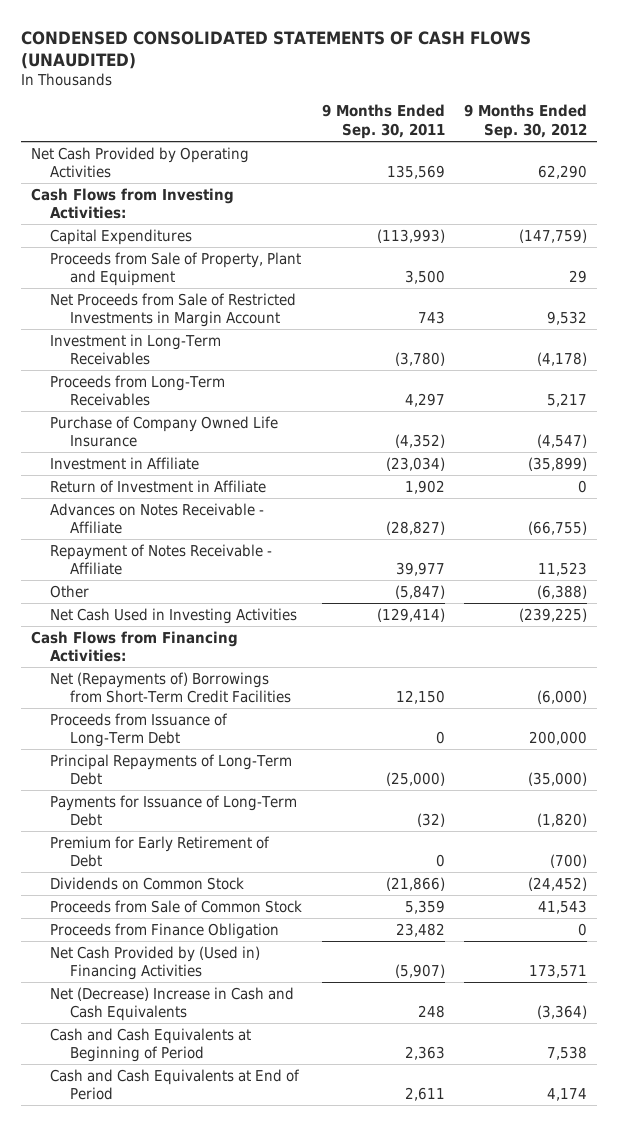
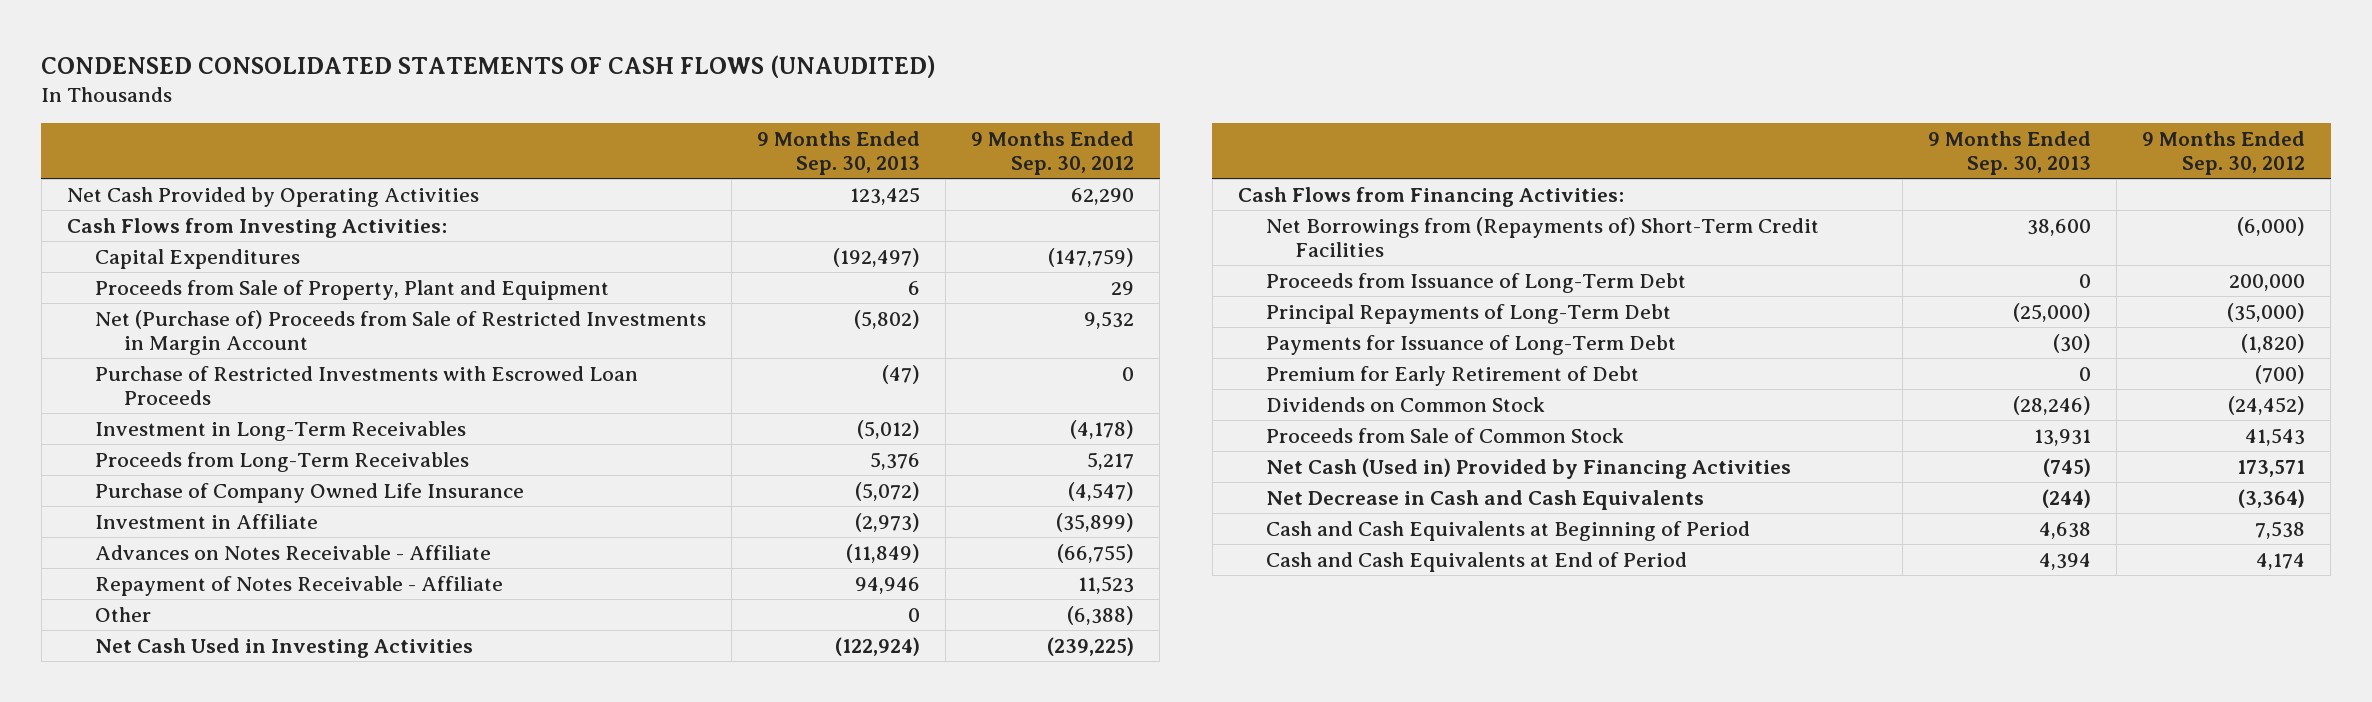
[321,104,445,139] 9 Months Ended Sep. 30, 2011 -> none
none -> [757,130,921,176] 9 Months Ended Sep. 30, 2013
[50,292,297,328] Net Proceeds from Sale of Restricted Investments in Margin Account -> [95,309,707,356] Net (Purchase of) Proceeds from Sale of Restricted Investments in Margin Account
none -> [95,365,639,406] Purchase of Restricted Investments with Escrowed Loan Proceeds
[50,479,267,493] Return of Investment in Affiliate -> none
[50,671,291,704] Net (Repayments of) Borrowings from Short-Term Credit Facilities -> [1266,216,1820,258] Net Borrowings from (Repayments of) Short-Term Credit Facilities
[50,922,280,939] Proceeds from Finance Obligation -> none
[50,945,261,981] Net Cash Provided by (Used in) Financing Activities -> [1266,457,1792,479] Net Cash (Used in) Provided by Financing Activities
[50,986,295,1022] Net (Decrease) Increase in Cash and Cash Equivalents -> [1266,489,1705,510] Net Decrease in Cash and Cash Equivalents

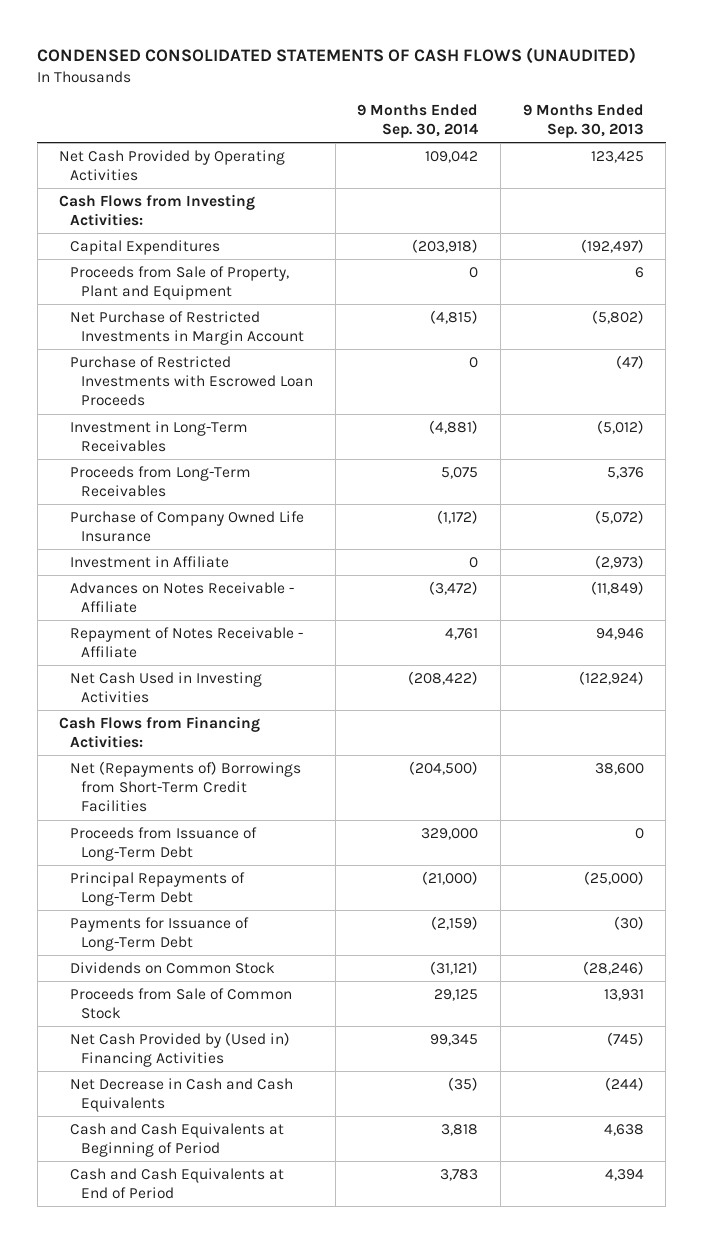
[971,130,1135,176] 9 Months Ended Sep. 30, 2012 -> none
none -> [357,104,479,139] 9 Months Ended Sep. 30, 2014
[95,309,707,356] Net (Purchase of) Proceeds from Sale of Restricted Investments in Margin Account -> [70,310,304,346] Net Purchase of Restricted Investments in Margin Account
[95,606,152,622] Other -> none
[1266,216,1820,258] Net Borrowings from (Repayments of) Short-Term Credit Facilities -> [70,760,302,813] Net (Repayments of) Borrowings from Short-Term Credit Facilities
[1266,365,1640,386] Premium for Early Retirement of Debt -> none
[1266,457,1792,479] Net Cash (Used in) Provided by Financing Activities -> [70,1031,291,1068] Net Cash Provided by (Used in) Financing Activities

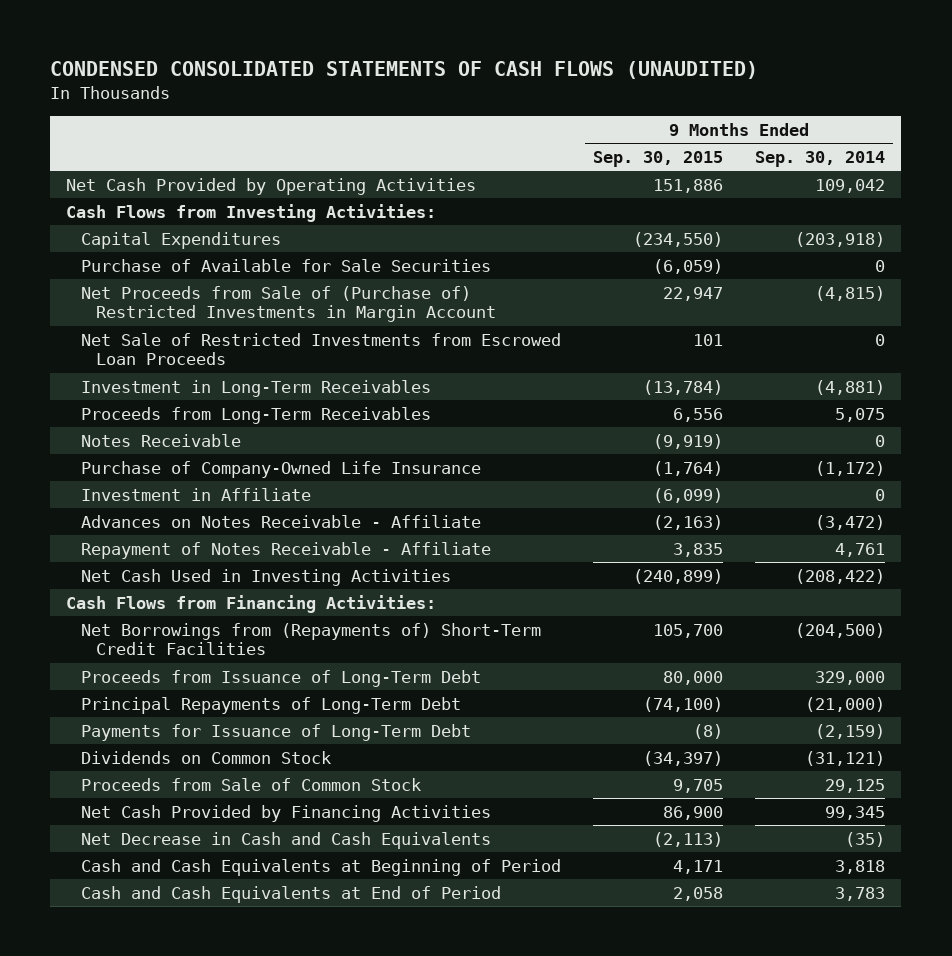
[522,104,644,139] 9 Months Ended Sep. 30, 2013 -> none
none -> [593,150,724,167] Sep. 30, 2015
[70,265,290,301] Proceeds from Sale of Property, Plant and Equipment -> none
none -> [81,258,492,272] Purchase of Available for Sale Securities
[70,310,304,346] Net Purchase of Restricted Investments in Margin Account -> [81,285,497,323] Net Proceeds from Sale of (Purchase of) Restricted Investments in Margin Account
[70,355,313,407] Purchase of Restricted Investments with Escrowed Loan Proceeds -> [81,332,562,366] Net Sale of Restricted Investments from Escrowed Loan Proceeds
none -> [81,433,242,447] Notes Receivable
[70,510,305,543] Purchase of Company Owned Life Insurance -> [81,460,482,478] Purchase of Company-Owned Life Insurance
[70,760,302,813] Net (Repayments of) Borrowings from Short-Term Credit Facilities -> [81,622,542,656] Net Borrowings from (Repayments of) Short-Term Credit Facilities
[70,1031,291,1068] Net Cash Provided by (Used in) Financing Activities -> [81,804,492,822] Net Cash Provided by Financing Activities

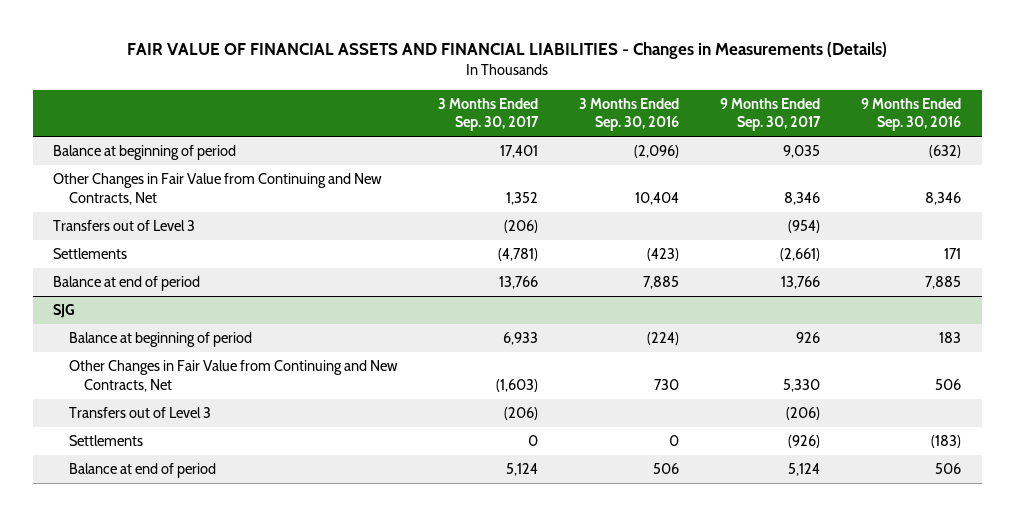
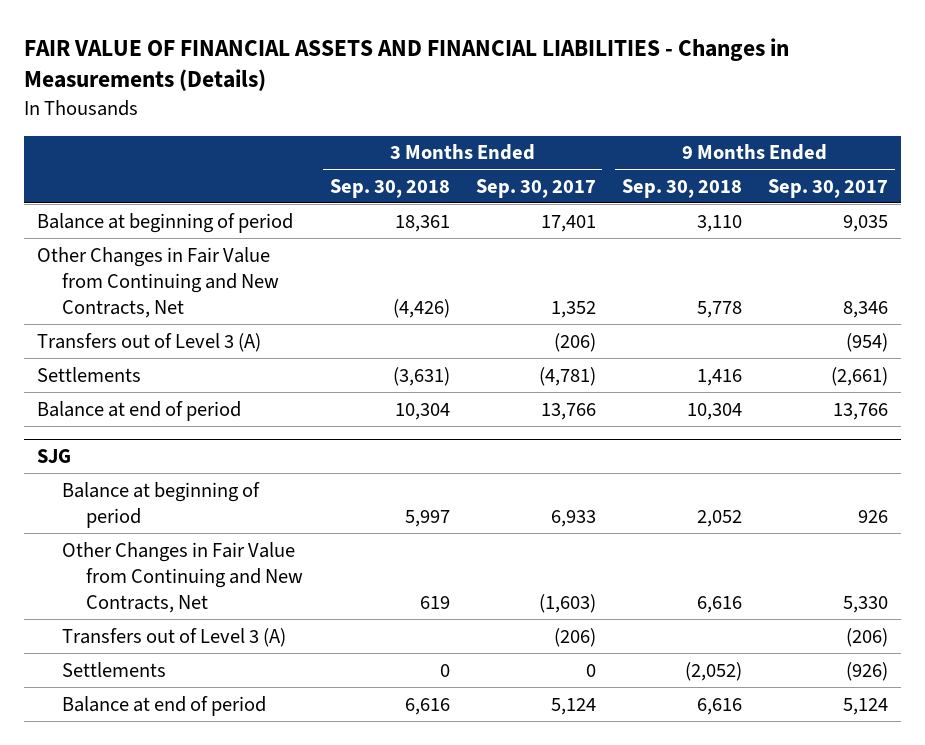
[579,97,680,132] 3 Months Ended Sep. 30, 2016 -> none
[861,97,962,132] 9 Months Ended Sep. 30, 2016 -> none
none -> [329,178,450,198] Sep. 30, 2018
none -> [622,178,743,198] Sep. 30, 2018
[53,220,196,232] Transfers out of Level 3 -> [36,332,261,352] Transfers out of Level 3 (A)
[68,407,211,419] Transfers out of Level 3 -> [61,627,286,647] Transfers out of Level 3 (A)

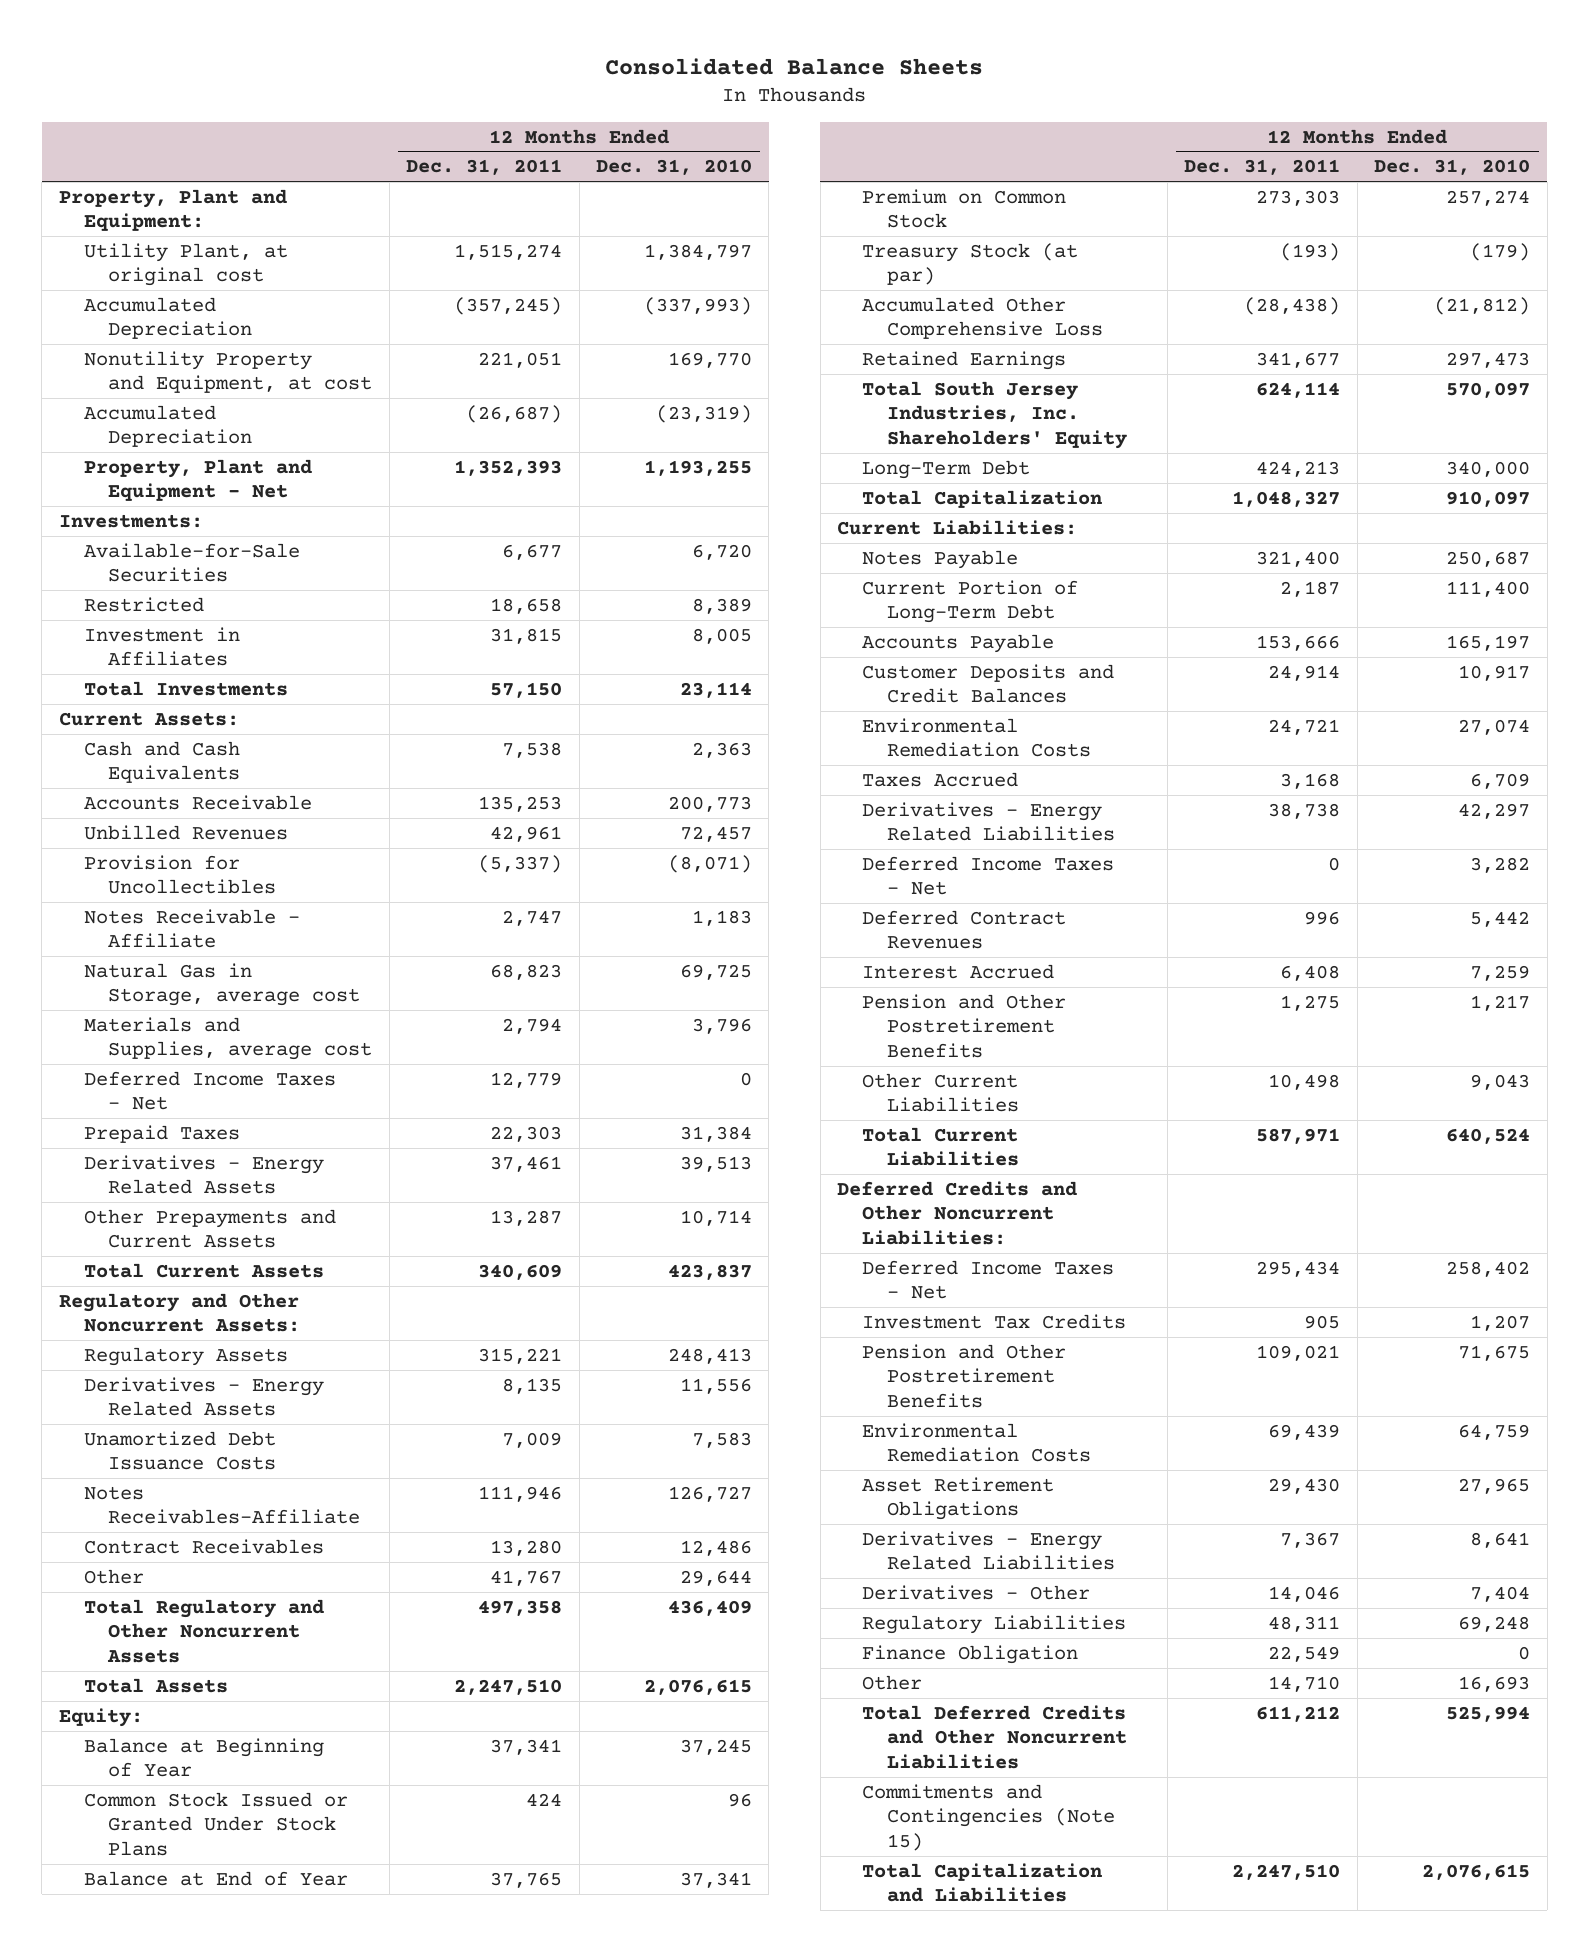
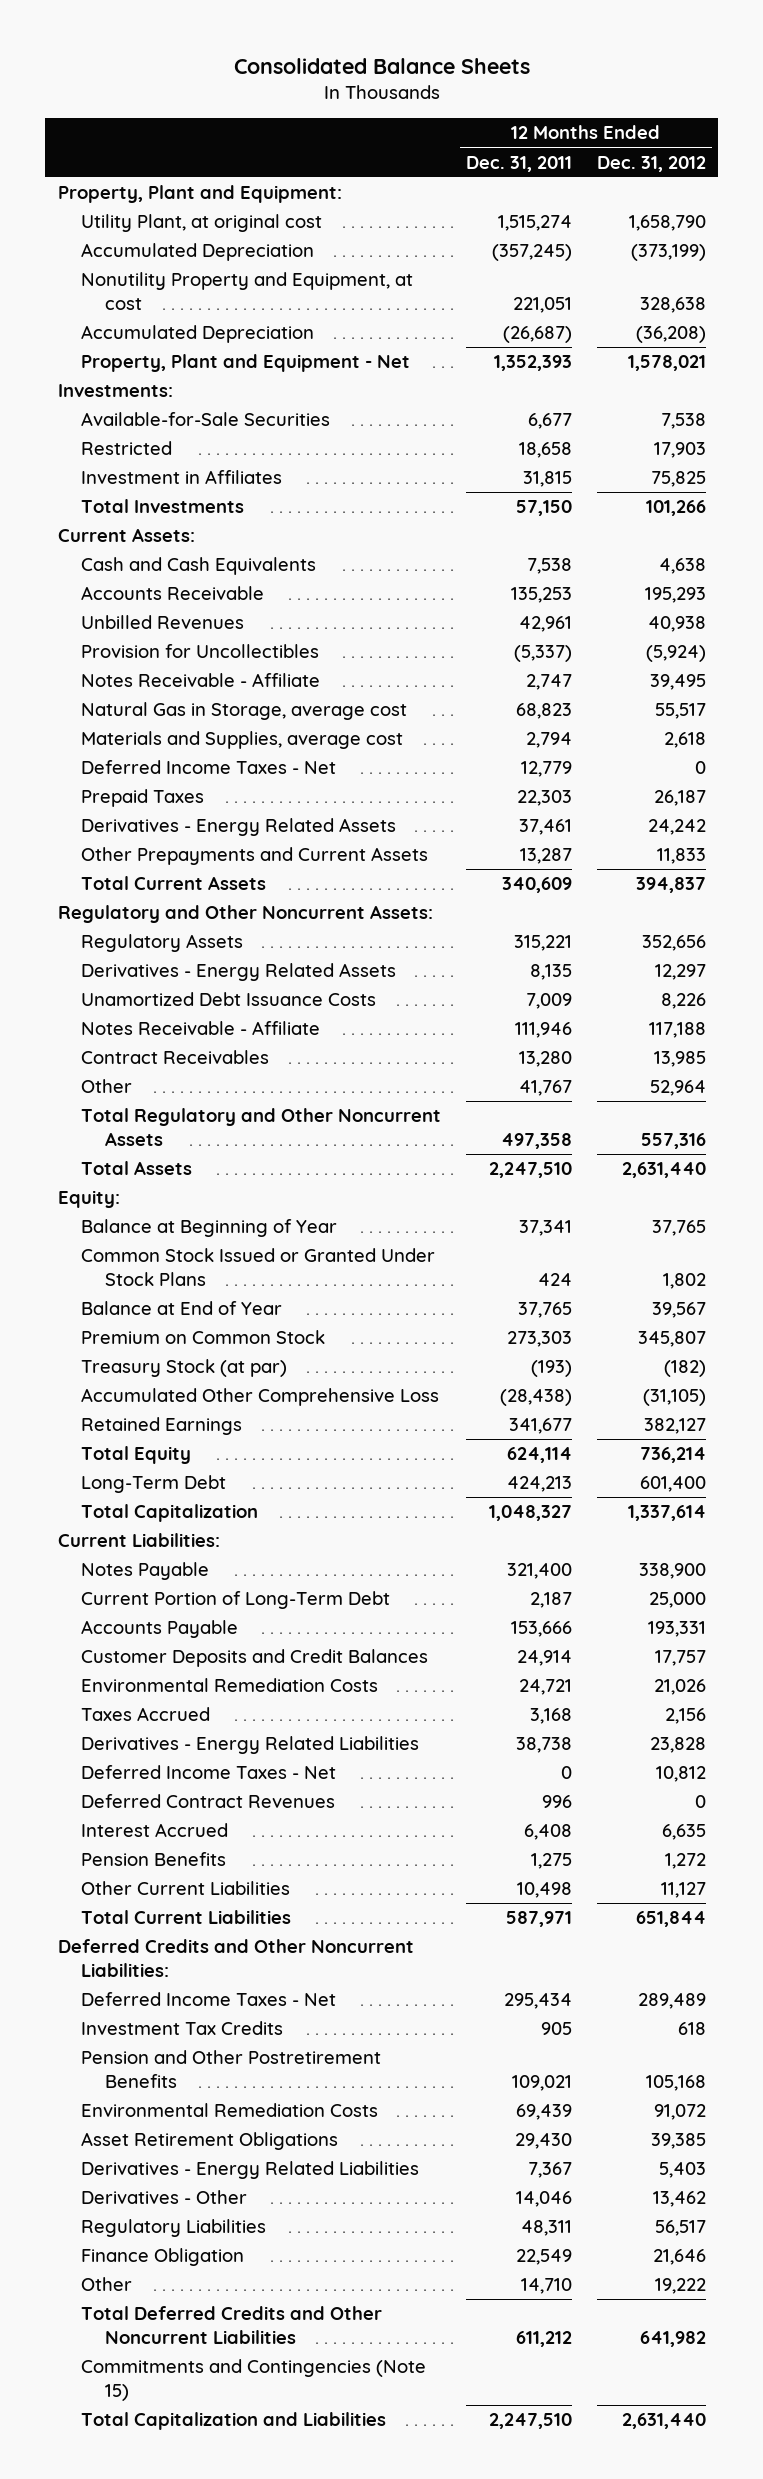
[595,159,752,176] Dec. 31, 2010 -> none
none -> [596,155,706,172] Dec. 31, 2012
[83,1485,361,1525] Notes Receivables-Affiliate -> [81,1021,321,1036] Notes Receivable - Affiliate
[861,380,1127,449] Total South Jersey Industries, Inc. Shareholders' Equity -> [81,1446,192,1465] Total Equity
[861,993,1066,1058] Pension and Other Postretirement Benefits -> [81,1852,227,1867] Pension Benefits

